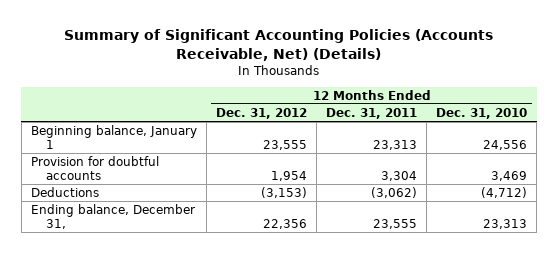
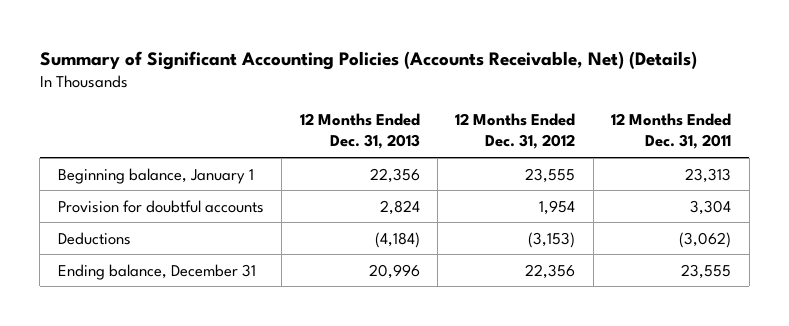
[436,107,528,119] Dec. 31, 2010 -> none
none -> [299,113,420,150] 12 Months Ended Dec. 31, 2013
[30,203,195,230] Ending balance, December 31, -> [57,263,256,280] Ending balance, December 31

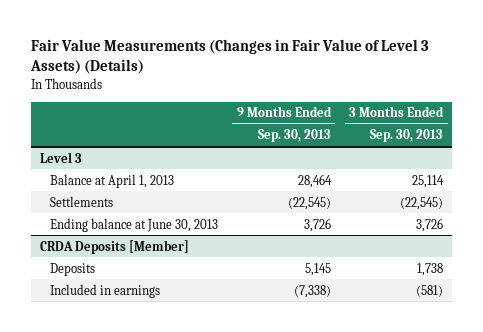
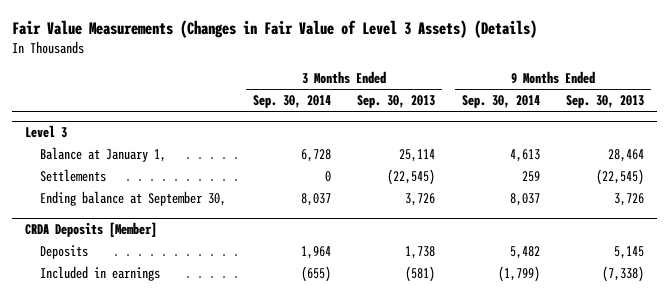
none -> [252,95,331,109] Sep. 30, 2014
none -> [461,95,540,109] Sep. 30, 2014
[49,173,174,188] Balance at April 1, 2013 -> [40,146,167,162] Balance at January 1,
[49,217,218,232] Ending balance at June 30, 2013 -> [40,190,227,206] Ending balance at September 30,

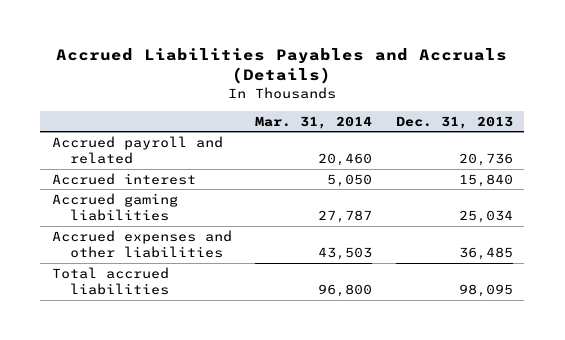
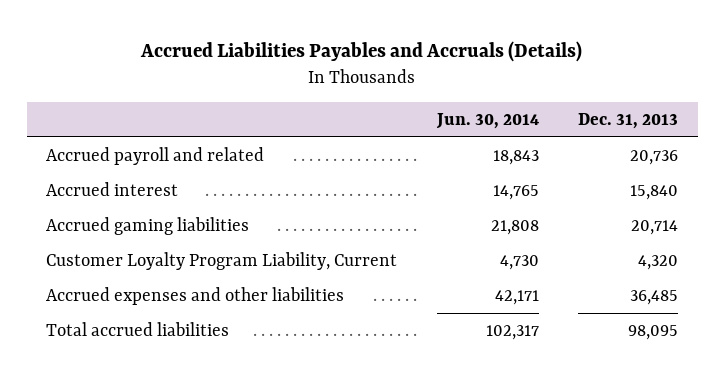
[255,115,373,129] Mar. 31, 2014 -> none
none -> [435,113,539,130] Jun. 30, 2014
[458,210,513,224] 25,034 -> [631,219,679,235] 20,714
none -> [46,251,398,270] Customer Loyalty Program Liability, Current

